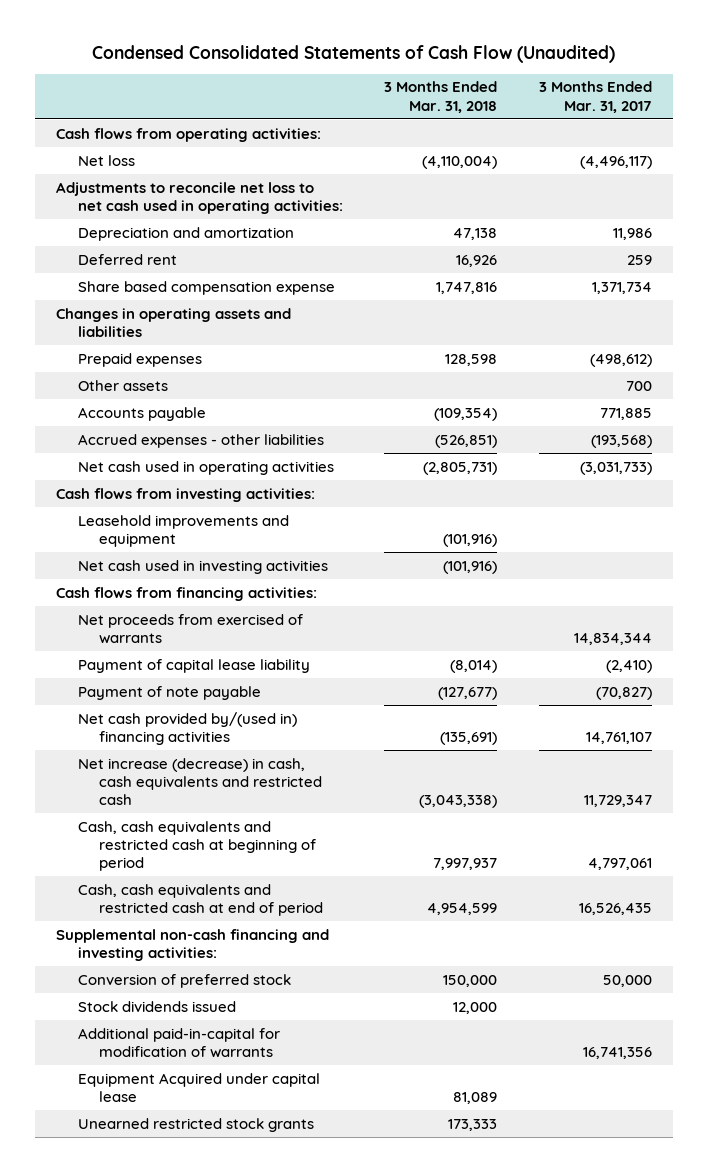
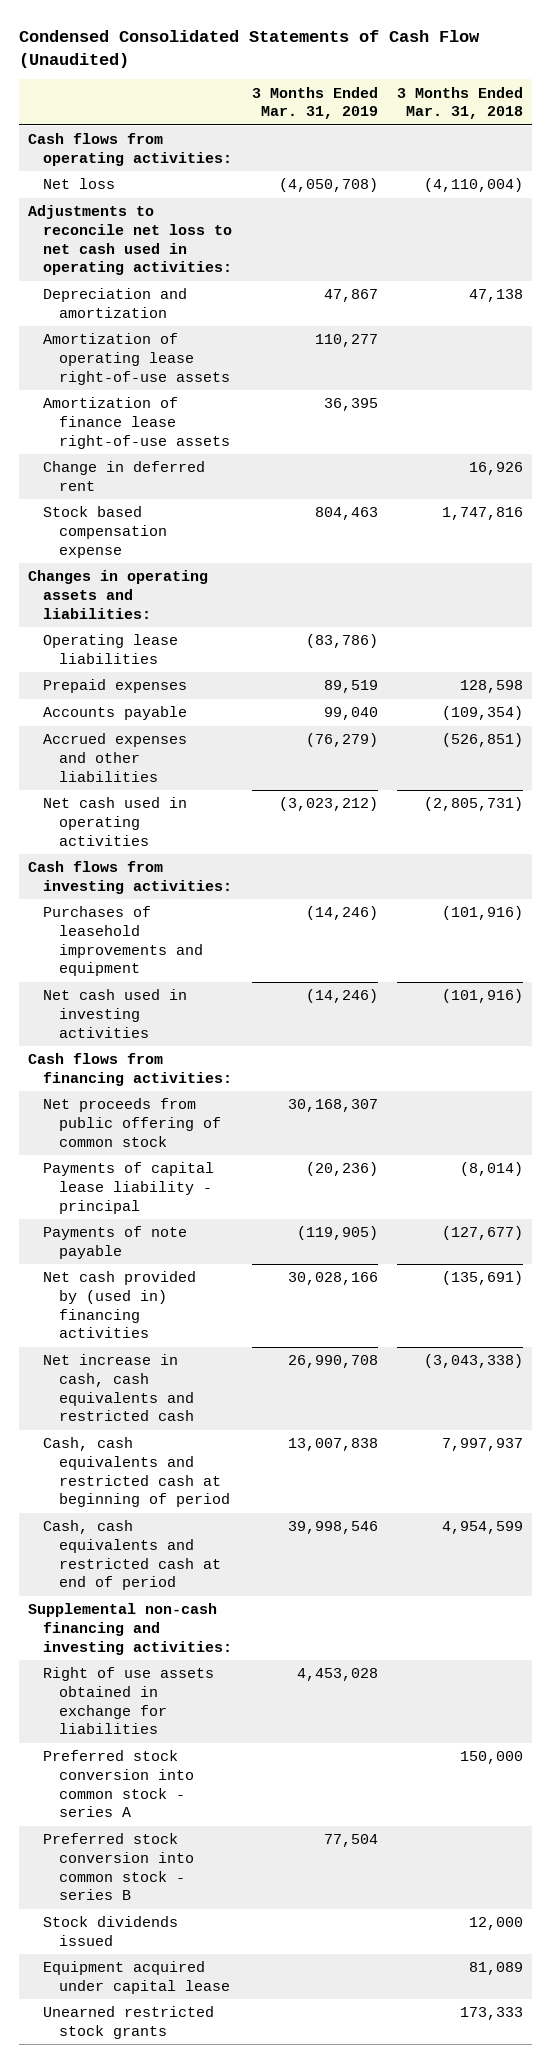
[539,81,653,113] 3 Months Ended Mar. 31, 2017 -> none
none -> [251,86,378,120] 3 Months Ended Mar. 31, 2019
none -> [43,333,230,385] Amortization of operating lease right-of-use assets
none -> [43,397,230,449] Amortization of finance lease right-of-use assets
[77,253,177,265] Deferred rent -> [43,461,206,491] Change in deferred rent
[77,280,335,295] Share based compensation expense -> [43,506,167,558] Stock based compensation expense
[56,307,292,337] Changes in operating assets and liabilities -> [28,570,209,619] Changes in operating assets and liabilities:
none -> [43,634,179,664] Operating lease liabilities
[77,379,168,391] Other assets -> none
[77,433,324,448] Accrued expenses - other liabilities -> [43,733,188,782] Accrued expenses and other liabilities
[77,514,289,547] Leasehold improvements and equipment -> [43,906,203,977] Purchases of leasehold improvements and equipment
[77,613,303,644] Net proceeds from exercised of warrants -> none
none -> [43,1098,221,1147] Net proceeds from public offering of common stock
[77,658,310,673] Payment of capital lease liability -> [43,1162,215,1214] Payments of capital lease liability - principal
[77,685,261,700] Payment of note payable -> [43,1226,188,1259] Payments of note payable
[77,711,297,745] Net cash provided by/(used in) financing activities -> [43,1271,197,1339] Net cash provided by (used in) financing activities
[77,757,323,806] Net increase (decrease) in cash, cash equivalents and restricted cash -> [43,1354,194,1422] Net increase in cash, cash equivalents and restricted cash
[77,973,291,988] Conversion of preferred stock -> none
none -> [43,1667,215,1735] Right of use assets obtained in exchange for liabilities
none -> [43,1750,194,1818] Preferred stock conversion into common stock - series A
none -> [43,1833,194,1901] Preferred stock conversion into common stock - series B
[77,1027,280,1058] Additional paid-in-capital for modification of warrants -> none
[77,1072,320,1102] Equipment Acquired under capital lease -> [43,1961,230,1994] Equipment acquired under capital lease

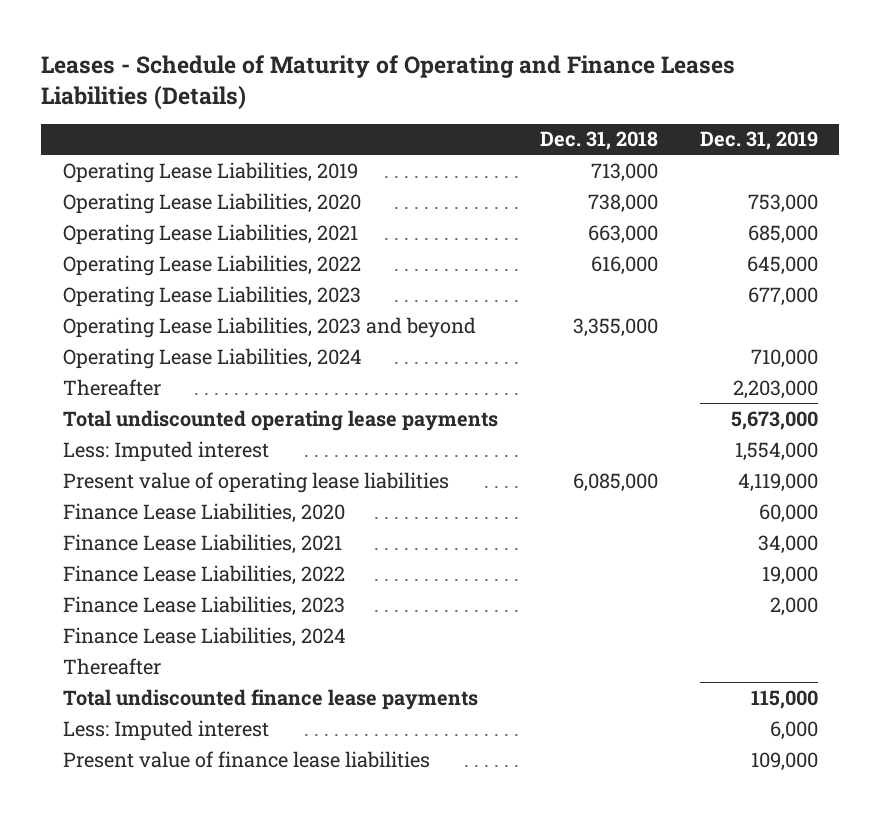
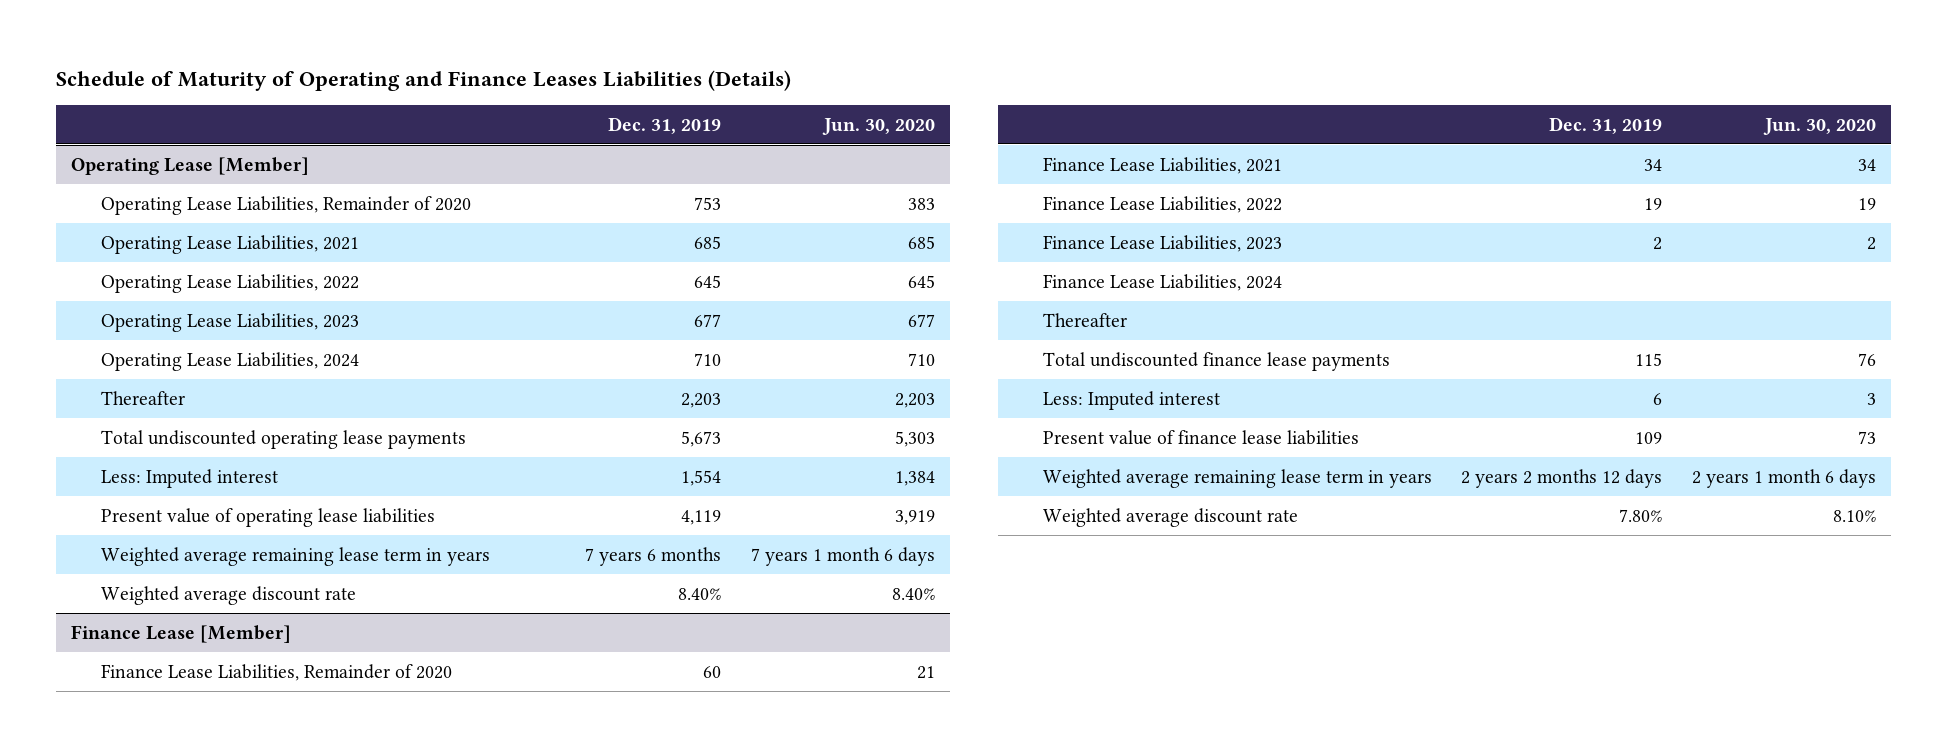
[41,54,736,110] Leases - Schedule of Maturity of Operating and Finance Leases Liabilities (Details) -> [55,69,791,91] Schedule of Maturity of Operating and Finance Leases Liabilities (Details)
[539,131,658,151] Dec. 31, 2018 -> none
none -> [821,117,935,135] Jun. 30, 2020
[62,161,358,183] Operating Lease Liabilities, 2019 -> none
[62,316,476,338] Operating Lease Liabilities, 2023 and beyond -> none
[62,347,362,369] Operating Lease Liabilities, 2024 -> none
[62,595,345,616] Finance Lease Liabilities, 2023 -> none
none -> [70,156,309,175] Operating Lease [Member]
none -> [100,195,471,215] Operating Lease Liabilities, Remainder of 2020
[62,192,361,214] Operating Lease Liabilities, 2020 -> [100,234,359,254] Operating Lease Liabilities, 2021
[747,193,818,213] 753,000 -> [693,235,721,249] 685
[62,223,358,245] Operating Lease Liabilities, 2021 -> [100,273,359,293] Operating Lease Liabilities, 2022
[747,224,818,244] 685,000 -> [693,274,721,288] 645
[62,254,361,276] Operating Lease Liabilities, 2022 -> [100,312,359,332] Operating Lease Liabilities, 2023
[746,255,818,275] 645,000 -> [693,313,721,327] 677
[62,285,361,307] Operating Lease Liabilities, 2023 -> [100,351,359,371] Operating Lease Liabilities, 2024
[747,286,818,306] 677,000 -> [693,352,721,366] 710
[732,379,818,399] 2,203,000 -> [680,392,721,408] 2,203
[730,410,818,430] 5,673,000 -> [680,430,721,447] 5,673
[734,441,818,461] 1,554,000 -> [680,469,721,486] 1,554
[737,472,818,492] 4,119,000 -> [680,509,721,525] 4,119
none -> [100,546,490,566] Weighted average remaining lease term in years
none -> [100,585,356,605] Weighted average discount rate
none -> [70,624,291,643] Finance Lease [Member]
none -> [100,663,452,681] Finance Lease Liabilities, Remainder of 2020
[62,502,345,523] Finance Lease Liabilities, 2020 -> [1042,156,1282,174] Finance Lease Liabilities, 2021
[758,503,818,523] 60,000 -> [1644,158,1663,171] 34
[62,533,342,554] Finance Lease Liabilities, 2021 -> [1042,195,1282,213] Finance Lease Liabilities, 2022
[757,534,818,554] 34,000 -> [1644,197,1663,210] 19
[62,564,345,585] Finance Lease Liabilities, 2022 -> [1042,234,1282,252] Finance Lease Liabilities, 2023
[761,565,818,585] 19,000 -> [1653,236,1663,250] 2
[750,689,818,709] 115,000 -> [1635,352,1663,366] 115
[769,720,818,740] 6,000 -> [1653,392,1663,405] 6
[750,751,818,771] 109,000 -> [1635,431,1663,444] 109
none -> [1042,468,1432,488] Weighted average remaining lease term in years
none -> [1042,507,1298,527] Weighted average discount rate

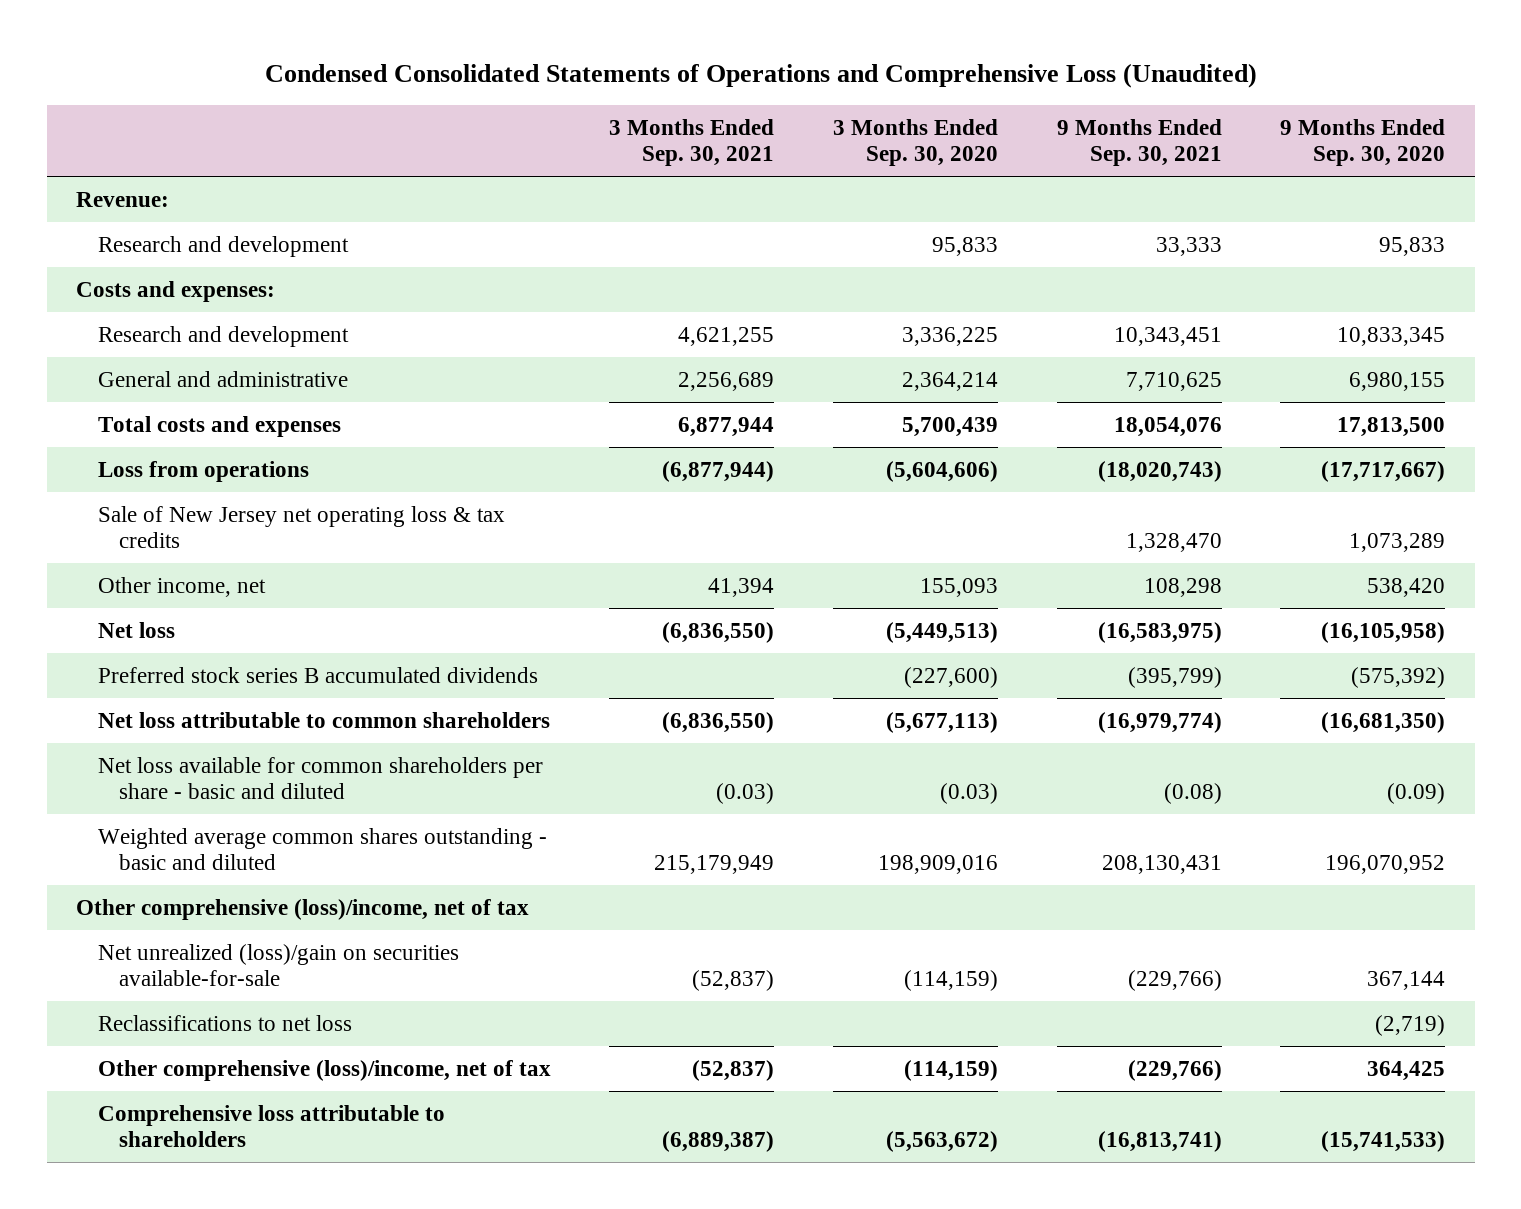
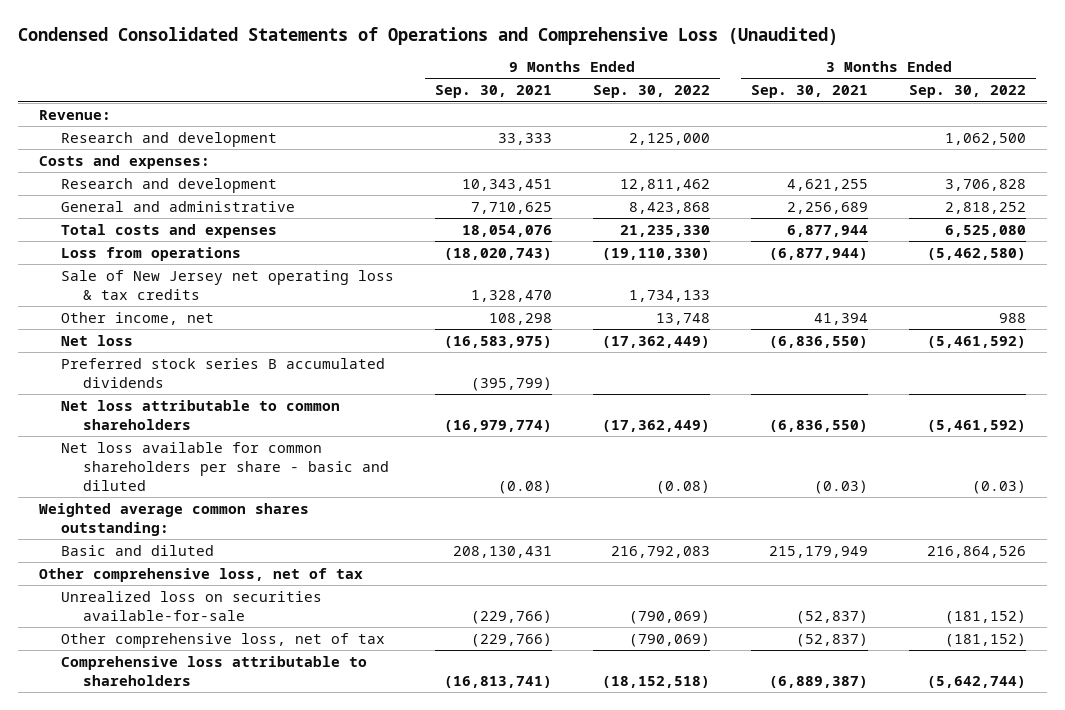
[833,118,999,167] 3 Months Ended Sep. 30, 2020 -> none
[1280,118,1446,167] 9 Months Ended Sep. 30, 2020 -> none
none -> [593,85,711,99] Sep. 30, 2022
none -> [909,85,1027,99] Sep. 30, 2022
[97,1014,352,1031] Reclassifications to net loss -> none
none -> [38,502,309,536] Weighted average common shares outstanding:
[97,827,547,871] Weighted average common shares outstanding - basic and diluted -> [60,544,214,556] Basic and diluted
[76,898,530,920] Other comprehensive (loss)/income, net of tax -> [38,567,363,582] Other comprehensive loss, net of tax
[97,943,459,987] Net unrealized (loss)/gain on securities available-for-sale -> [60,590,322,621] Unrealized loss on securities available-for-sale
[97,1059,551,1081] Other comprehensive (loss)/income, net of tax -> [60,632,385,648] Other comprehensive loss, net of tax

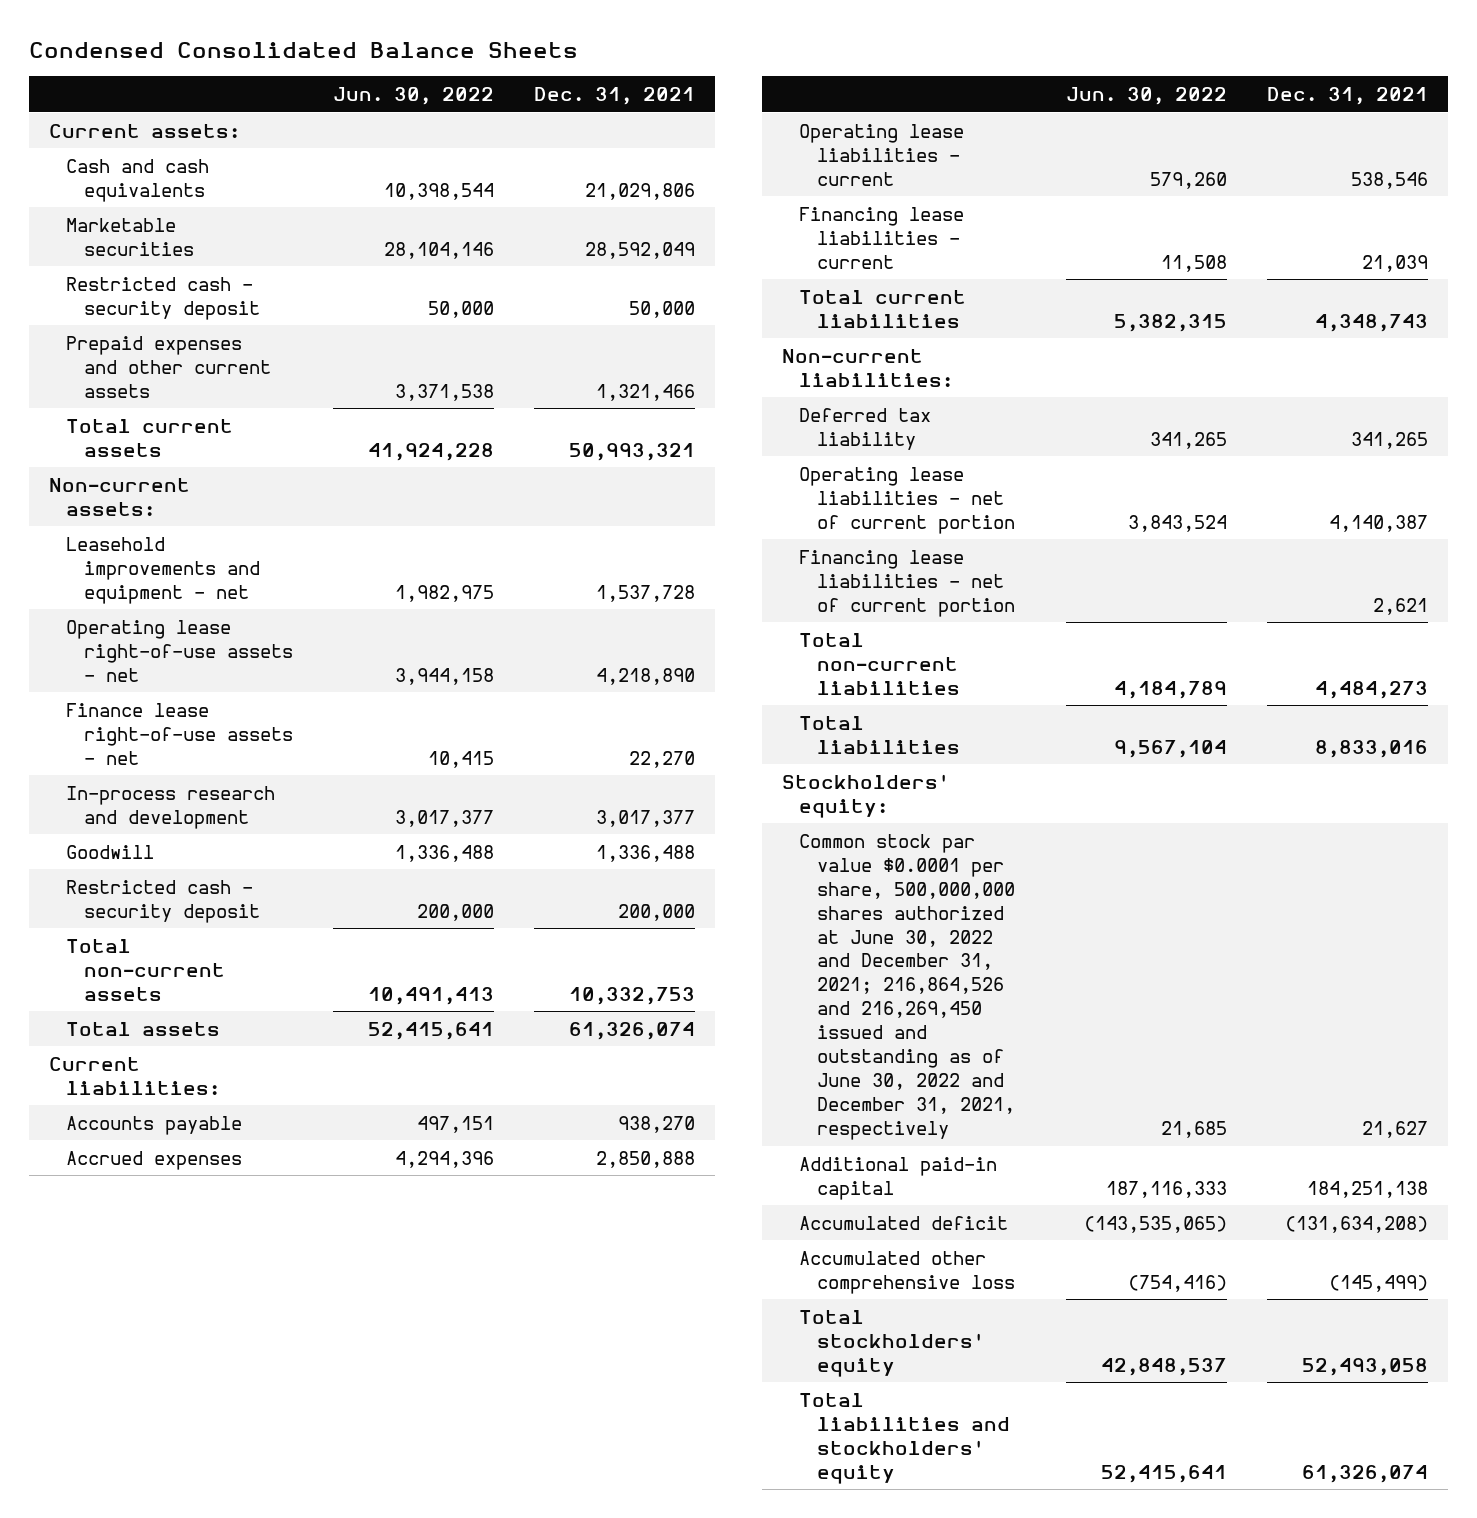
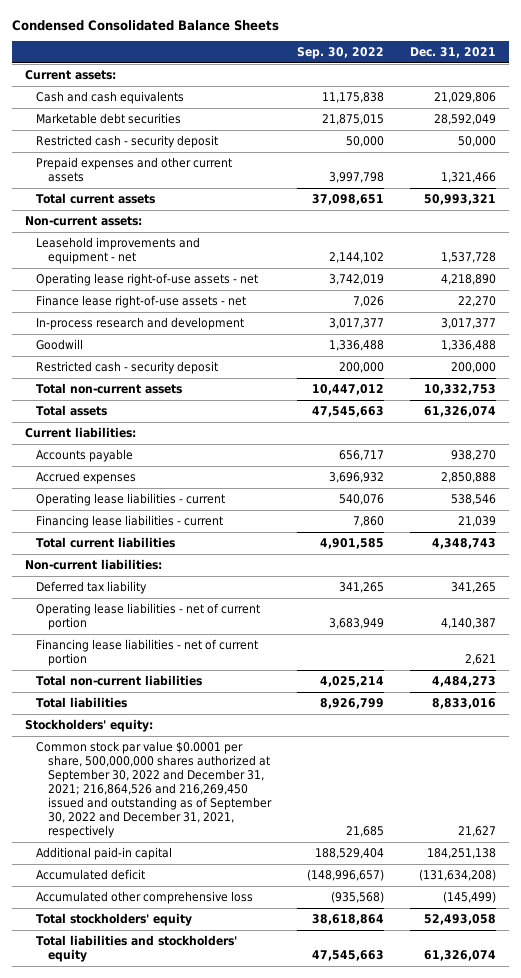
[333,87,495,106] Jun. 30, 2022 -> none
none -> [296,47,384,60] Sep. 30, 2022
[66,217,194,256] Marketable securities -> [36,113,182,125] Marketable debt securities
[799,833,1015,1140] Common stock par value $0.0001 per share, 500,000,000 shares authorized at June 30, 2022 and December 31, 2021; 216,864,526 and 216,269,450 issued and outstanding as of June 30, 2022 and December 31, 2021, respectively -> [36,741,272,839] Common stock par value $0.0001 per share, 500,000,000 shares authorized at September 30, 2022 and December 31, 2021; 216,864,526 and 216,269,450 issued and outstanding as of September 30, 2022 and December 31, 2021, respectively

